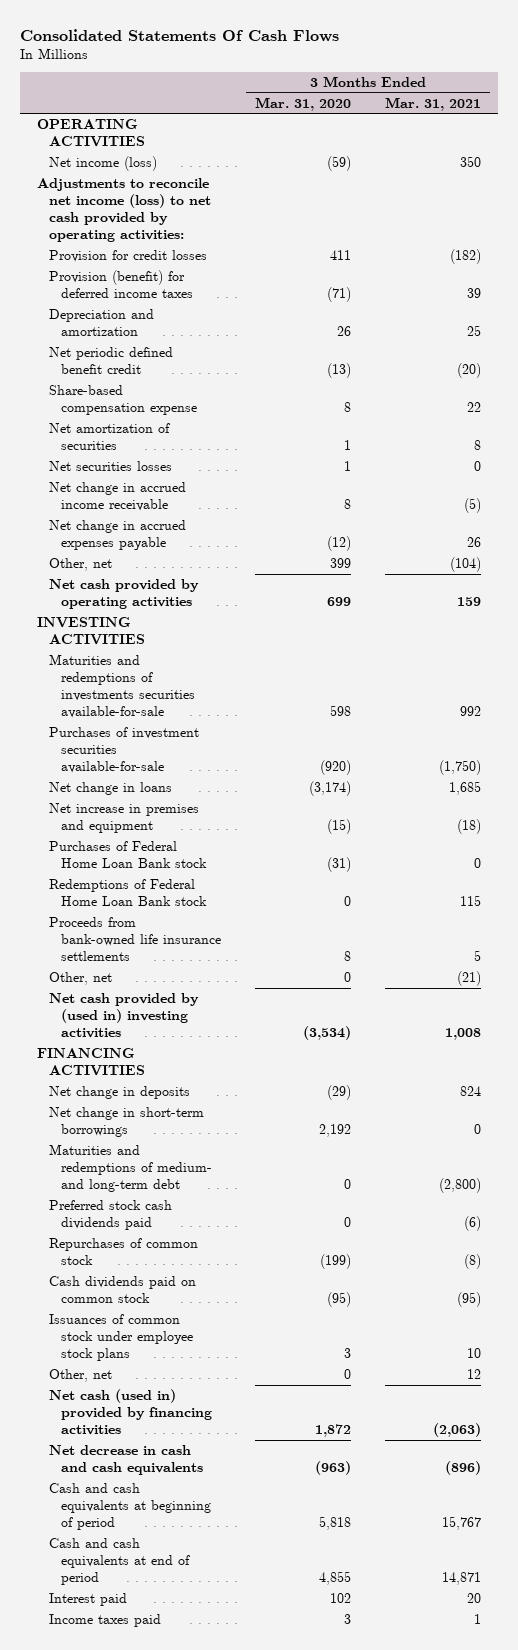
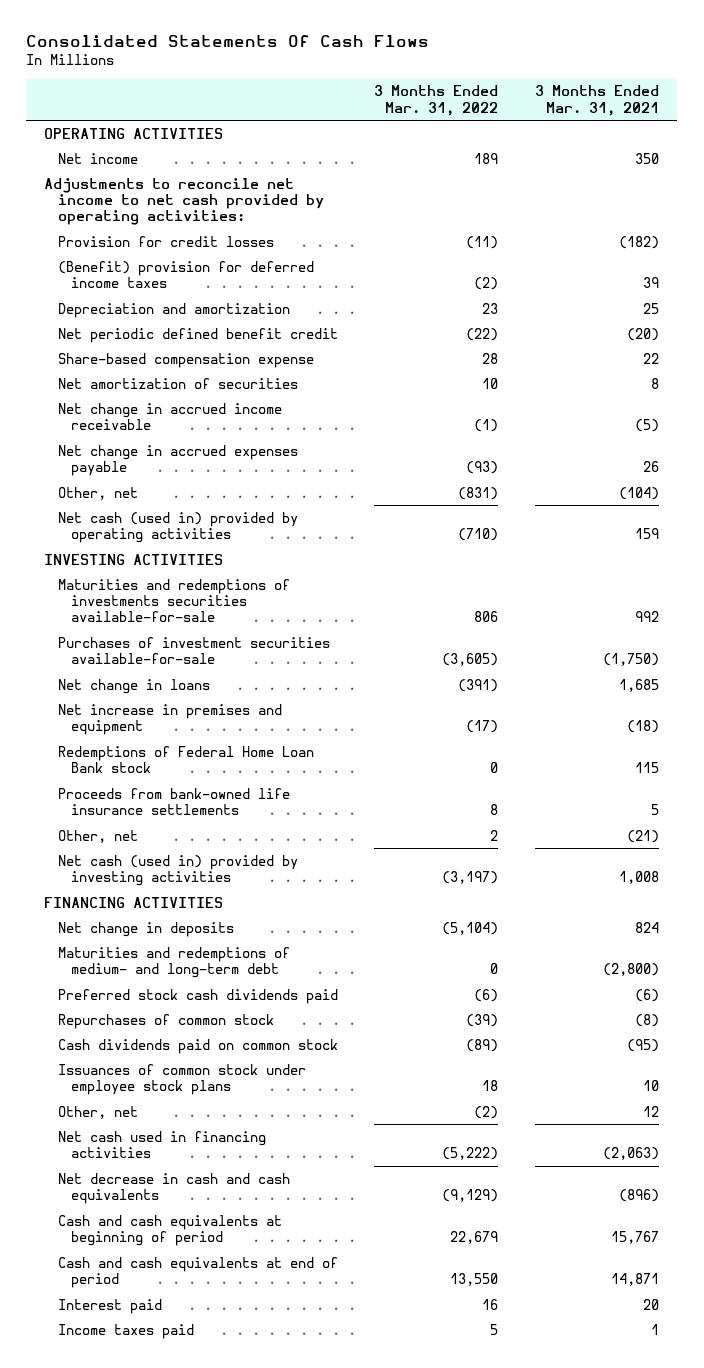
[254,96,351,111] Mar. 31, 2020 -> none
none -> [374,85,499,116] 3 Months Ended Mar. 31, 2022
[48,155,157,171] Net income (loss) -> [57,152,138,164] Net income
[37,177,211,243] Adjustments to reconcile net income (loss) to net cash provided by operating activities: -> [44,177,324,226] Adjustments to reconcile net income to net cash provided by operating activities:
[48,269,193,299] Provision (benefit) for deferred income taxes -> [57,260,314,289] (Benefit) provision for deferred income taxes
[48,460,172,471] Net securities losses -> none
[48,578,199,610] Net cash provided by operating activities -> [57,511,298,544] Net cash (used in) provided by operating activities
[48,840,207,869] Purchases of Federal Home Loan Bank stock -> none
[48,992,199,1039] Net cash provided by (used in) investing activities -> [57,854,298,887] Net cash (used in) provided by investing activities
[48,1106,204,1138] Net change in short-term borrowings -> none
[48,1388,212,1436] Net cash (used in) provided by financing activities -> [57,1130,266,1159] Net cash used in financing activities

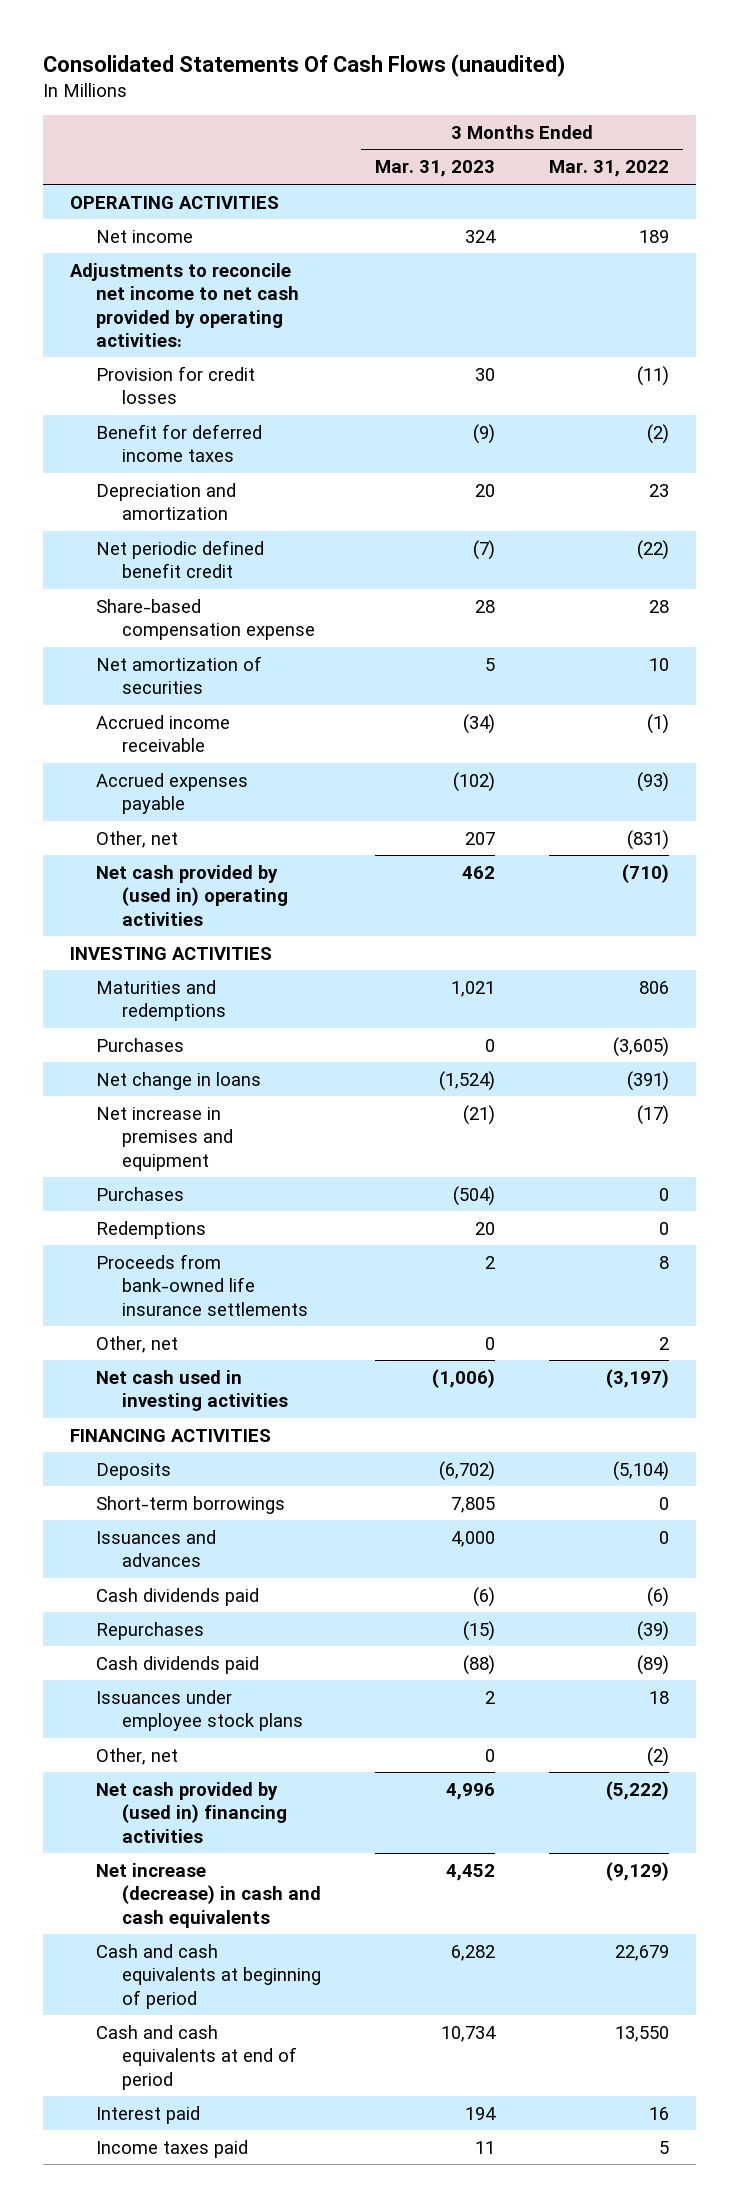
[26,35,430,48] Consolidated Statements Of Cash Flows -> [42,53,565,77] Consolidated Statements Of Cash Flows (unaudited)
[535,85,660,116] 3 Months Ended Mar. 31, 2021 -> none
none -> [374,160,495,178] Mar. 31, 2023
[57,260,314,289] (Benefit) provision for deferred income taxes -> [95,423,262,463] Benefit for deferred income taxes
[57,402,282,431] Net change in accrued income receivable -> [95,714,230,753] Accrued income receivable
[57,444,298,477] Net change in accrued expenses payable -> [95,772,248,815] Accrued expenses payable
[57,511,298,544] Net cash (used in) provided by operating activities -> [95,864,288,926] Net cash provided by (used in) operating activities
[57,578,290,623] Maturities and redemptions of investments securities available-for-sale -> [95,979,226,1022] Maturities and redemptions
[57,636,330,665] Purchases of investment securities available-for-sale -> [95,1037,184,1052] Purchases
[57,745,314,774] Redemptions of Federal Home Loan Bank stock -> none
none -> [95,1186,184,1201] Purchases
none -> [95,1220,206,1239] Redemptions
[57,854,298,887] Net cash (used in) provided by investing activities -> [95,1369,288,1412] Net cash used in investing activities
[57,946,290,979] Maturities and redemptions of medium- and long-term debt -> none
[57,921,234,937] Net change in deposits -> [95,1462,171,1480] Deposits
none -> [95,1495,285,1514] Short-term borrowings
none -> [95,1529,216,1568] Issuances and advances
[57,988,338,1004] Preferred stock cash dividends paid -> [95,1587,259,1606] Cash dividends paid
[57,1013,274,1029] Repurchases of common stock -> [95,1621,204,1640] Repurchases
[57,1038,338,1054] Cash dividends paid on common stock -> [95,1655,259,1674] Cash dividends paid
[57,1063,306,1096] Issuances of common stock under employee stock plans -> [95,1689,303,1732] Issuances under employee stock plans
[57,1130,266,1159] Net cash used in financing activities -> [95,1781,287,1843] Net cash provided by (used in) financing activities
[57,1172,290,1205] Net decrease in cash and cash equivalents -> [95,1862,321,1928] Net increase (decrease) in cash and cash equivalents

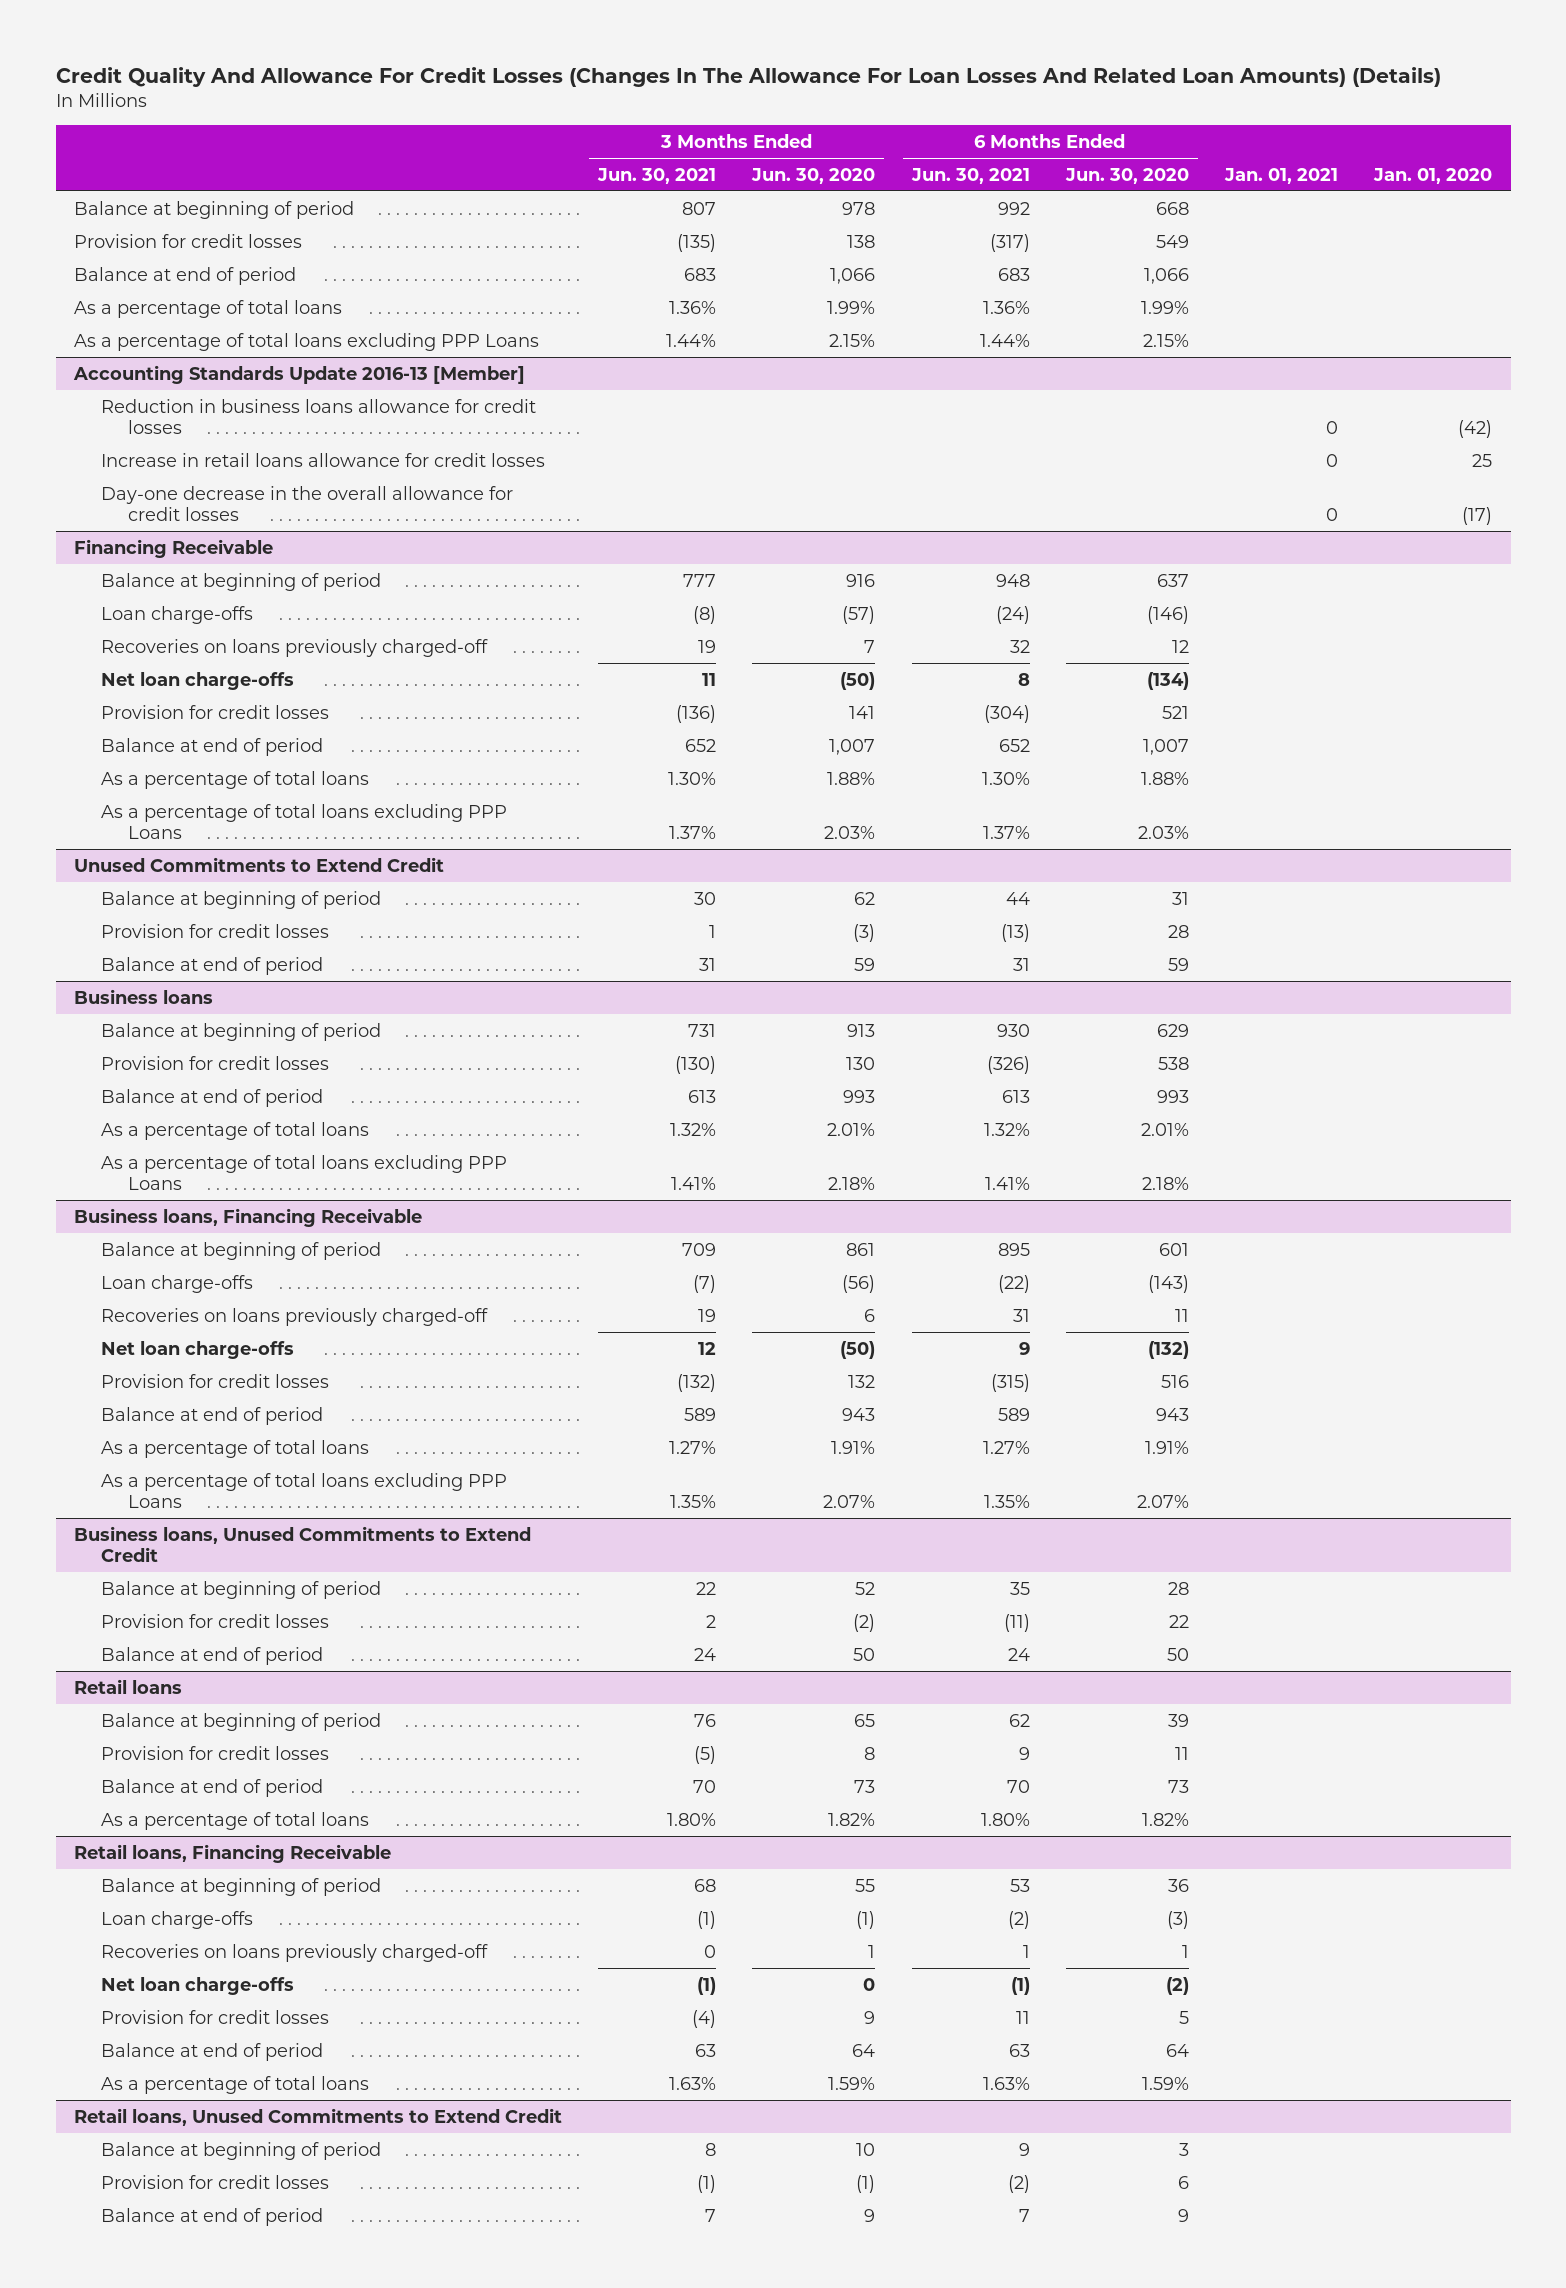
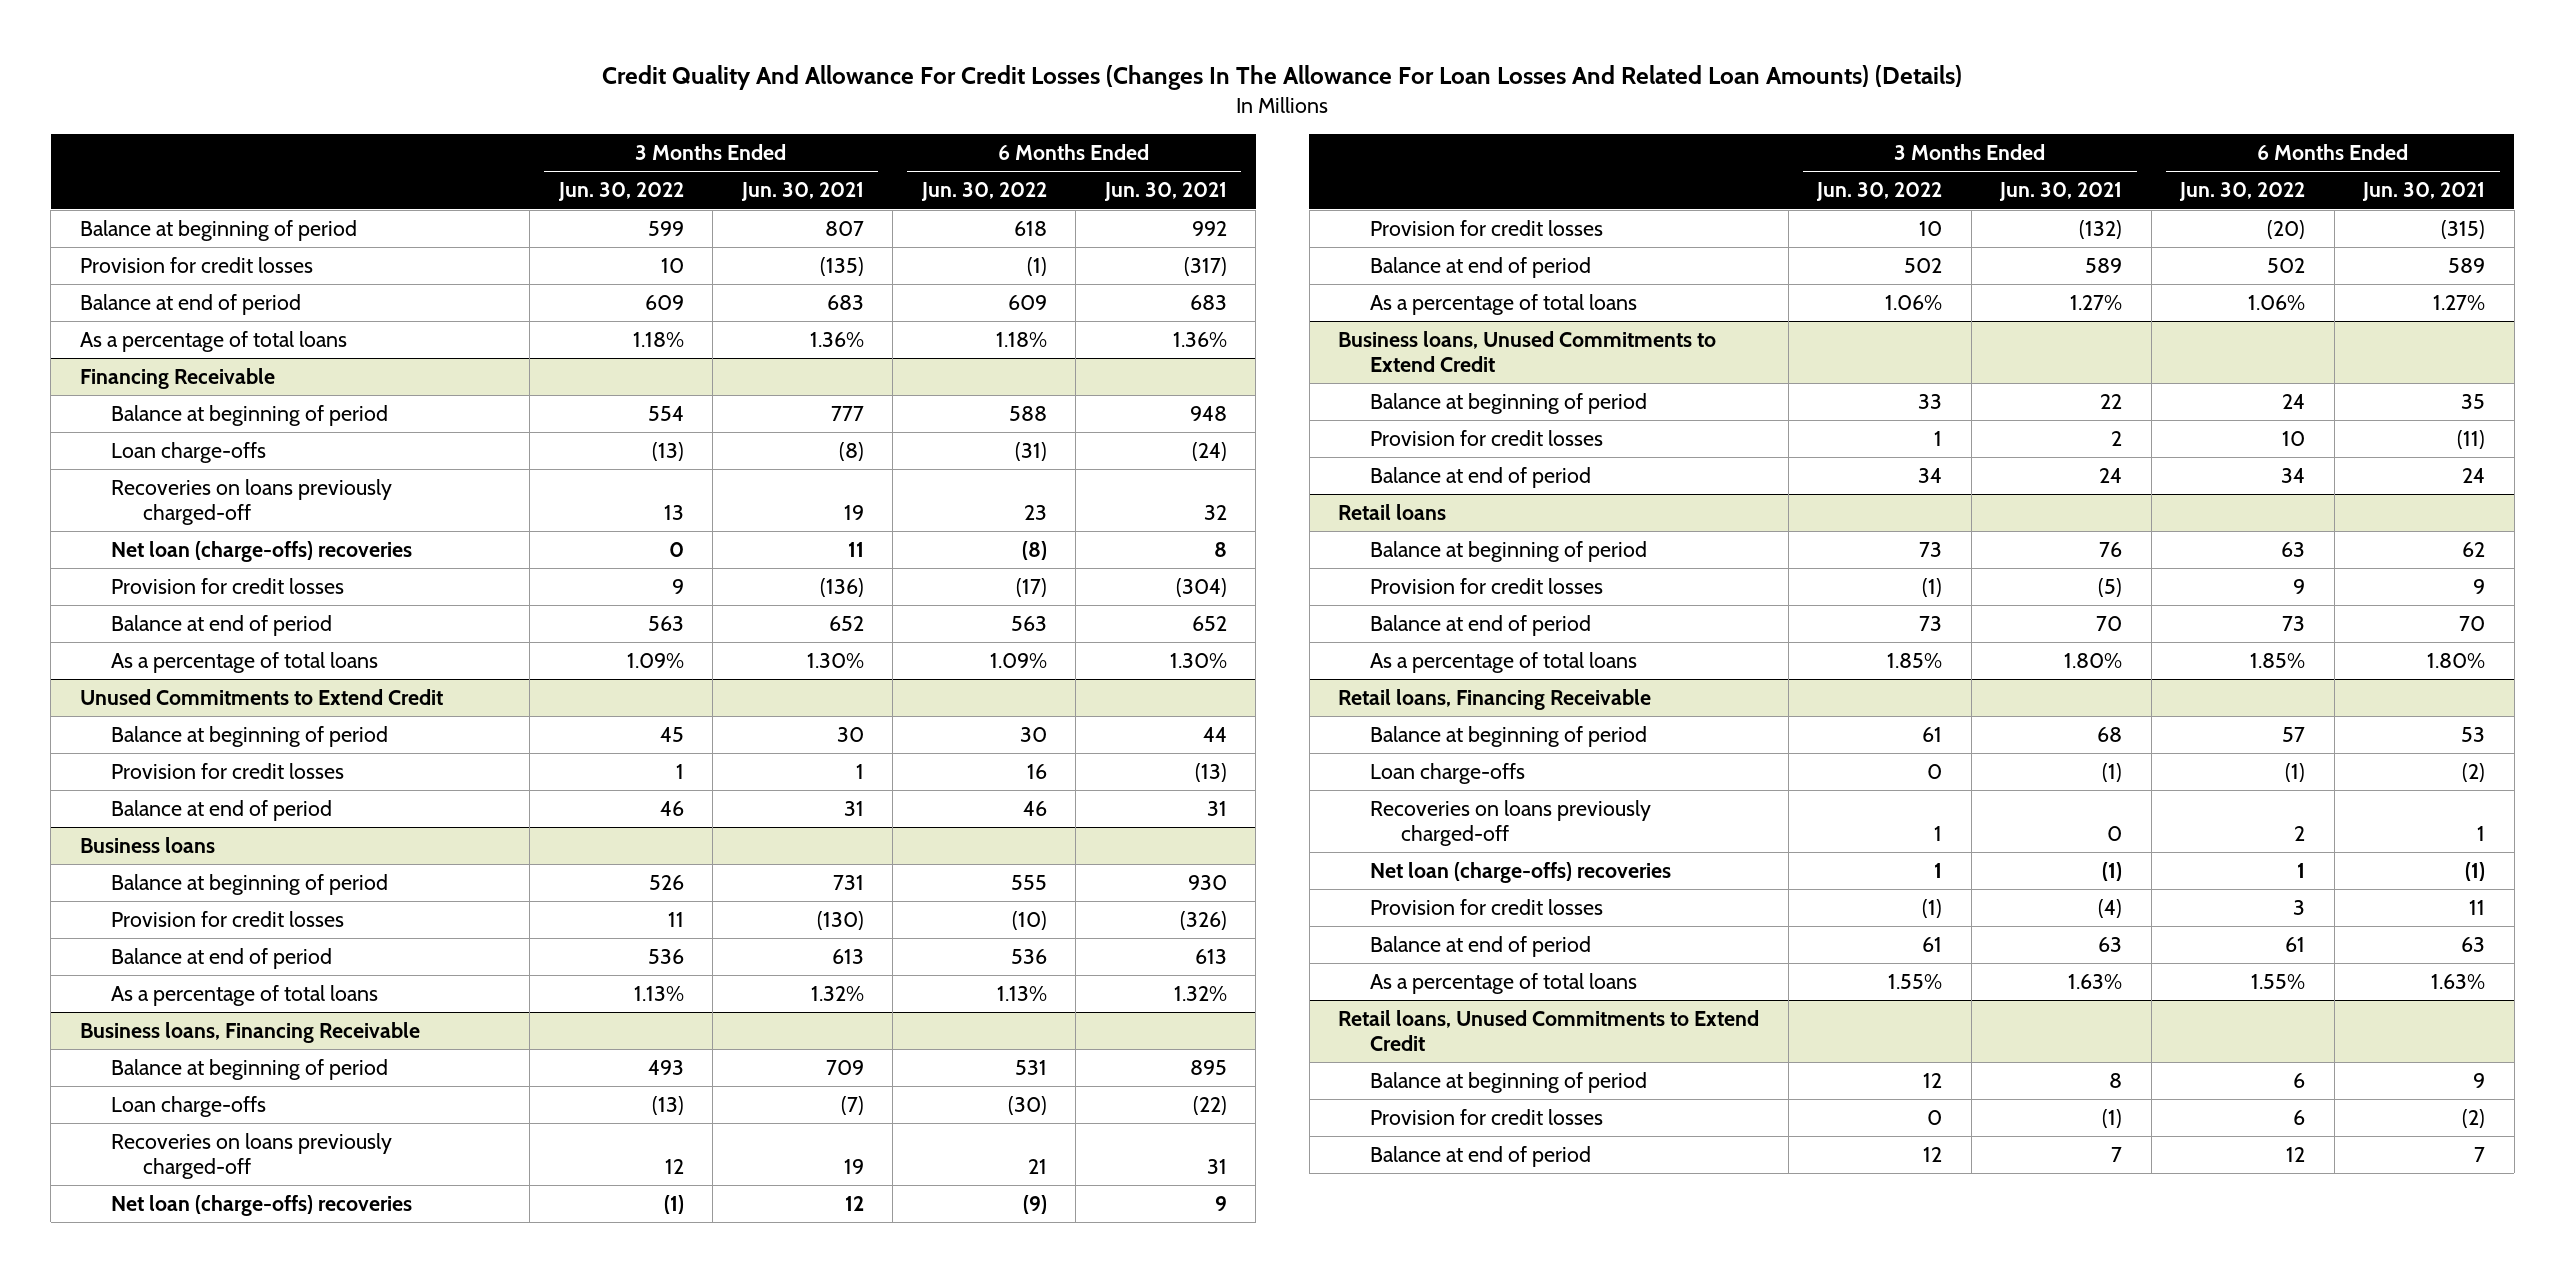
[751,167,876,184] Jun. 30, 2020 -> none
[1064,167,1189,184] Jun. 30, 2020 -> none
[1224,167,1339,184] Jan. 01, 2021 -> none
[1373,167,1493,184] Jan. 01, 2020 -> none
none -> [557,182,684,202] Jun. 30, 2022
none -> [920,182,1047,202] Jun. 30, 2022
[73,332,539,351] As a percentage of total loans excluding PPP Loans -> none
[72,364,525,384] Accounting Standards Update 2016-13 [Member] -> none
[100,398,536,435] Reduction in business loans allowance for credit losses -> none
[100,452,545,467] Increase in retail loans allowance for credit losses -> none
[100,485,513,522] Day-one decrease in the overall allowance for credit losses -> none
[100,671,294,690] Net loan charge-offs -> [111,541,413,563] Net loan (charge-offs) recoveries
[100,803,507,840] As a percentage of total loans excluding PPP Loans -> none
[100,1154,507,1191] As a percentage of total loans excluding PPP Loans -> none
[100,1340,294,1359] Net loan charge-offs -> [111,1195,413,1217] Net loan (charge-offs) recoveries
[100,1472,507,1509] As a percentage of total loans excluding PPP Loans -> none
[100,1976,294,1995] Net loan charge-offs -> [1369,862,1671,884] Net loan (charge-offs) recoveries

